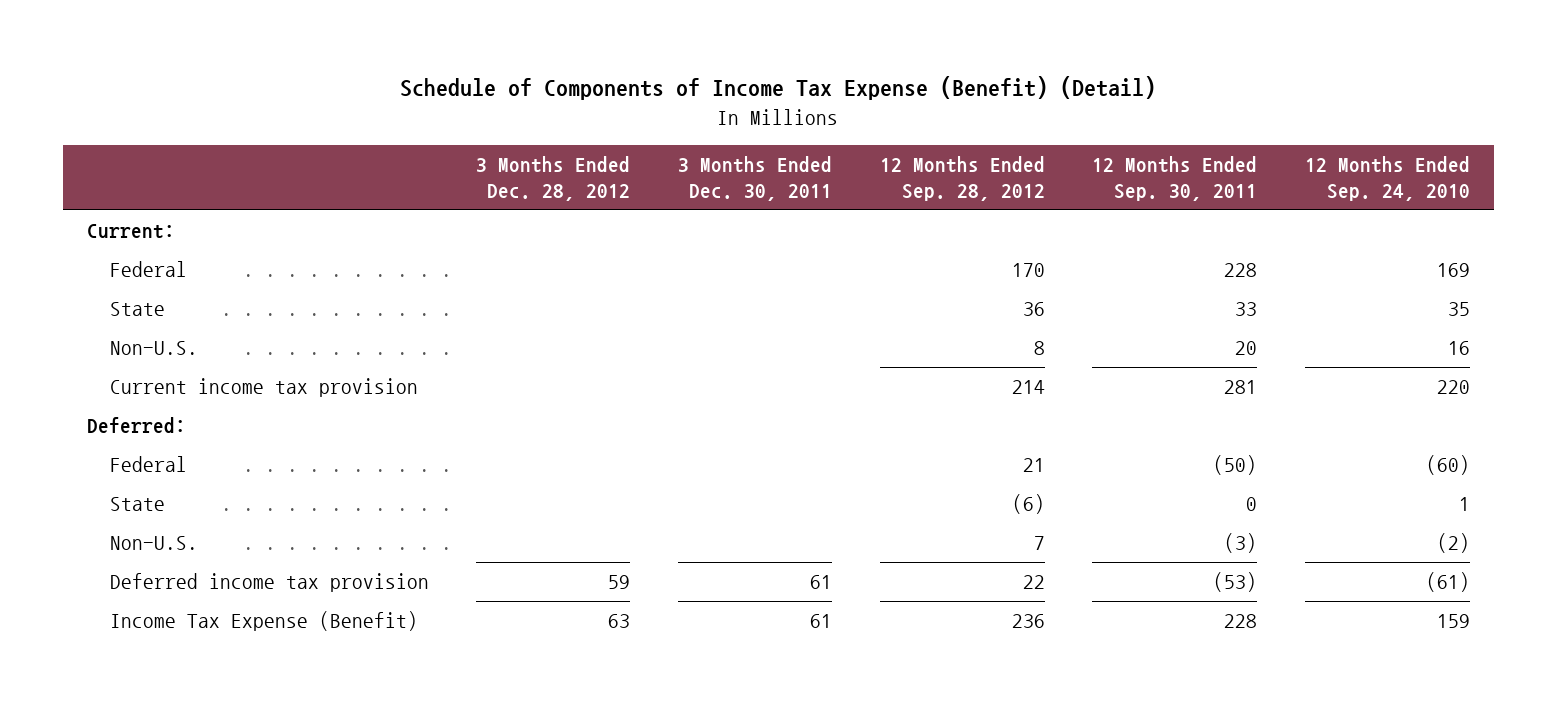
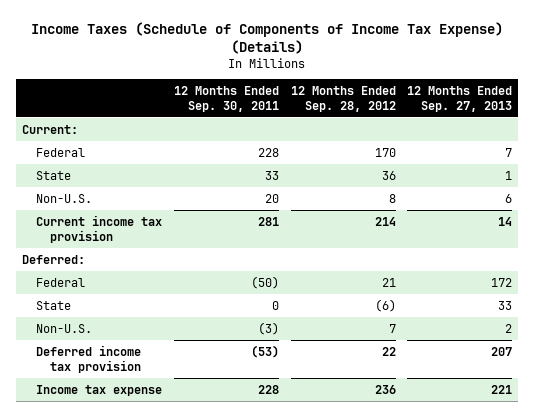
[400,76,1157,101] Schedule of Components of Income Tax Expense (Benefit) (Detail) -> [31,21,504,54] Income Taxes (Schedule of Components of Income Tax Expense) (Details)
[476,155,631,202] 3 Months Ended Dec. 28, 2012 -> none
[677,155,832,202] 3 Months Ended Dec. 30, 2011 -> none
[1304,155,1470,202] 12 Months Ended Sep. 24, 2010 -> none
none -> [407,85,513,112] 12 Months Ended Sep. 27, 2013
[109,611,418,632] Income Tax Expense (Benefit) -> [35,384,162,396] Income tax expense

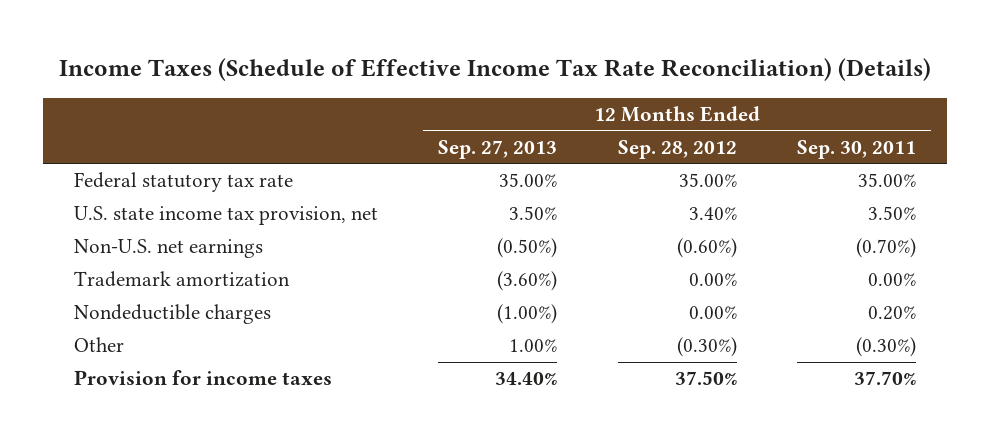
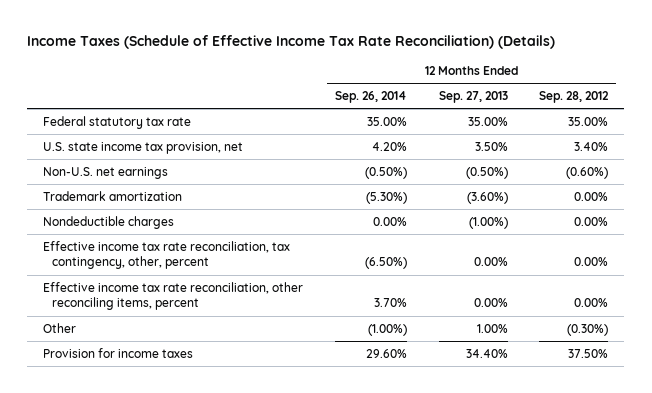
[797,139,917,159] Sep. 30, 2011 -> none
none -> [334,90,407,103] Sep. 26, 2014
none -> [43,240,291,270] Effective income tax rate reconciliation, tax contingency, other, percent
none -> [43,281,304,311] Effective income tax rate reconciliation, other reconciling items, percent

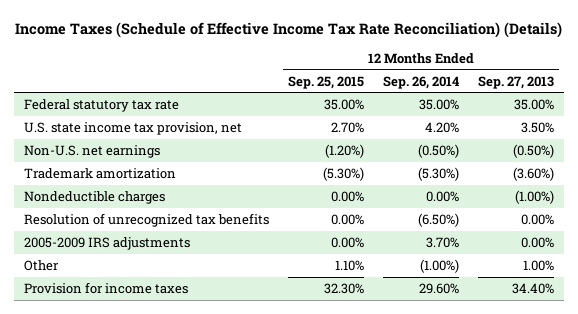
[539,90,610,103] Sep. 28, 2012 -> none
none -> [287,75,364,89] Sep. 25, 2015
[43,240,291,270] Effective income tax rate reconciliation, tax contingency, other, percent -> [23,213,269,228] Resolution of unrecognized tax benefits
[43,281,304,311] Effective income tax rate reconciliation, other reconciling items, percent -> [23,237,190,251] 2005-2009 IRS adjustments

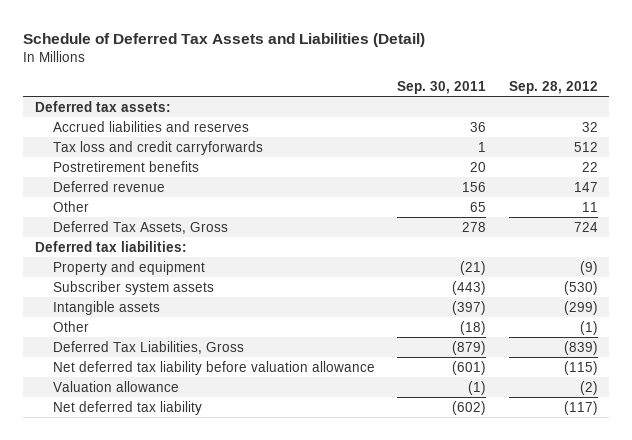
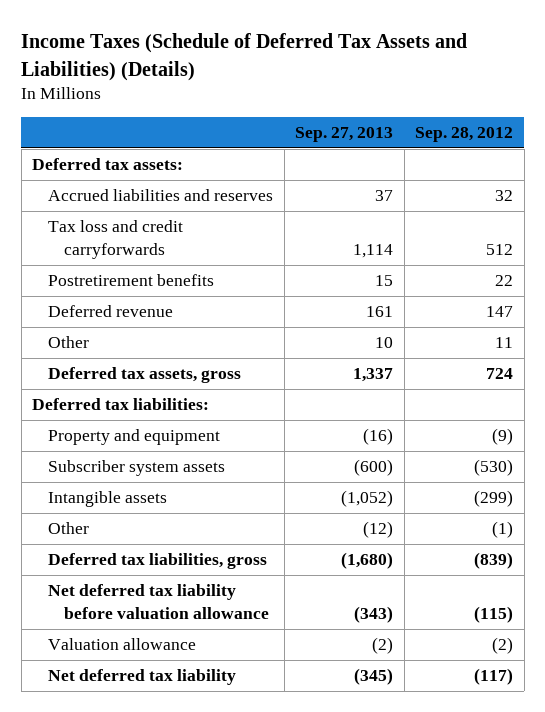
[23,33,426,48] Schedule of Deferred Tax Assets and Liabilities (Detail) -> [21,33,468,81] Income Taxes (Schedule of Deferred Tax Assets and Liabilities) (Details)
[397,80,487,94] Sep. 30, 2011 -> none
none -> [295,127,394,143] Sep. 27, 2013
[53,220,229,234] Deferred Tax Assets, Gross -> [48,367,242,384] Deferred tax assets, gross
[53,340,245,354] Deferred Tax Liabilities, Gross -> [48,553,268,570] Deferred tax liabilities, gross

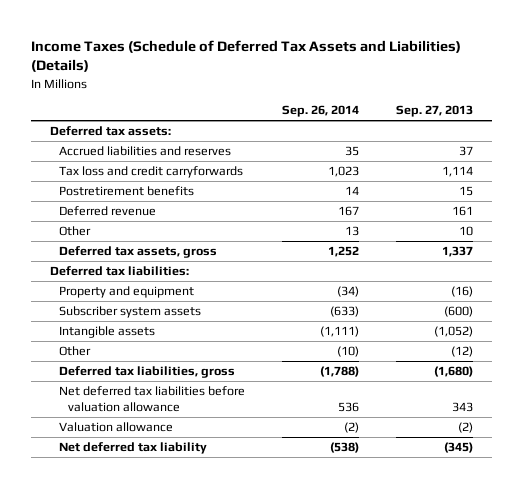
[415,127,514,143] Sep. 28, 2012 -> none
none -> [281,105,359,118] Sep. 26, 2014
[48,584,270,619] Net deferred tax liability before valuation allowance -> [58,386,245,413] Net deferred tax liabilities before valuation allowance
[354,605,394,623] (343) -> [451,402,473,413] 343

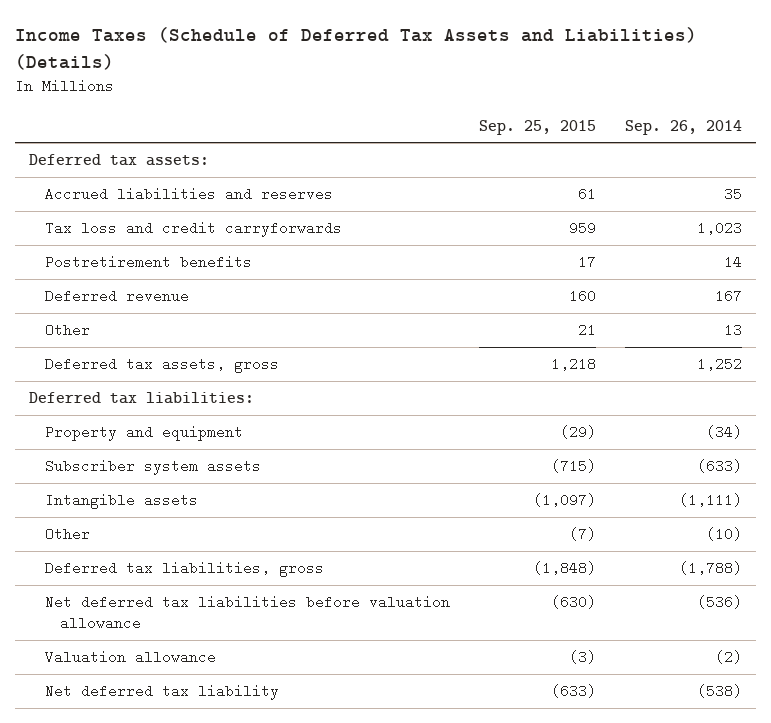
[395,105,473,118] Sep. 27, 2013 -> none
none -> [478,119,596,135] Sep. 25, 2015
[337,402,359,413] 536 -> [696,595,742,610] (536)

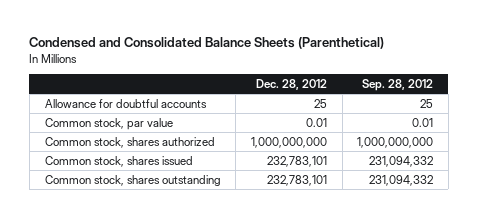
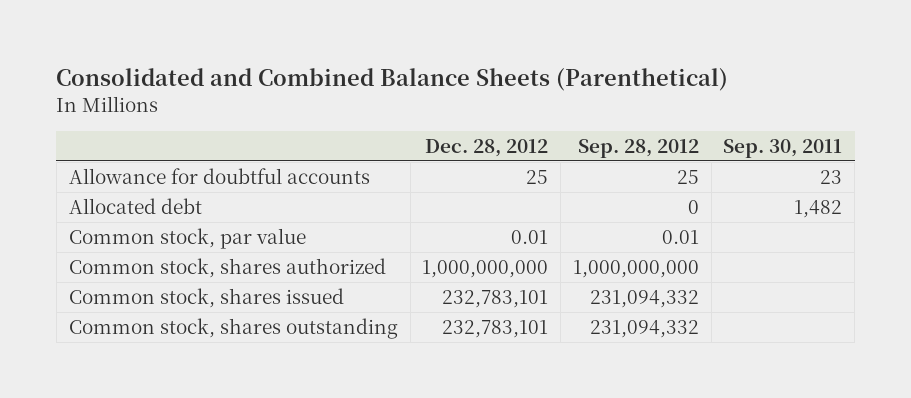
[29,37,385,50] Condensed and Consolidated Balance Sheets (Parenthetical) -> [56,68,729,92] Consolidated and Combined Balance Sheets (Parenthetical)
none -> [723,139,843,159] Sep. 30, 2011
none -> [68,197,202,214] Allocated debt

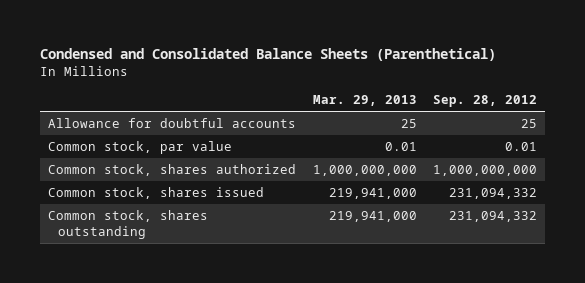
[56,68,729,92] Consolidated and Combined Balance Sheets (Parenthetical) -> [40,48,497,62] Condensed and Consolidated Balance Sheets (Parenthetical)
[425,139,549,158] Dec. 28, 2012 -> none
[723,139,843,159] Sep. 30, 2011 -> none
none -> [312,95,417,107] Mar. 29, 2013
[68,197,202,214] Allocated debt -> none

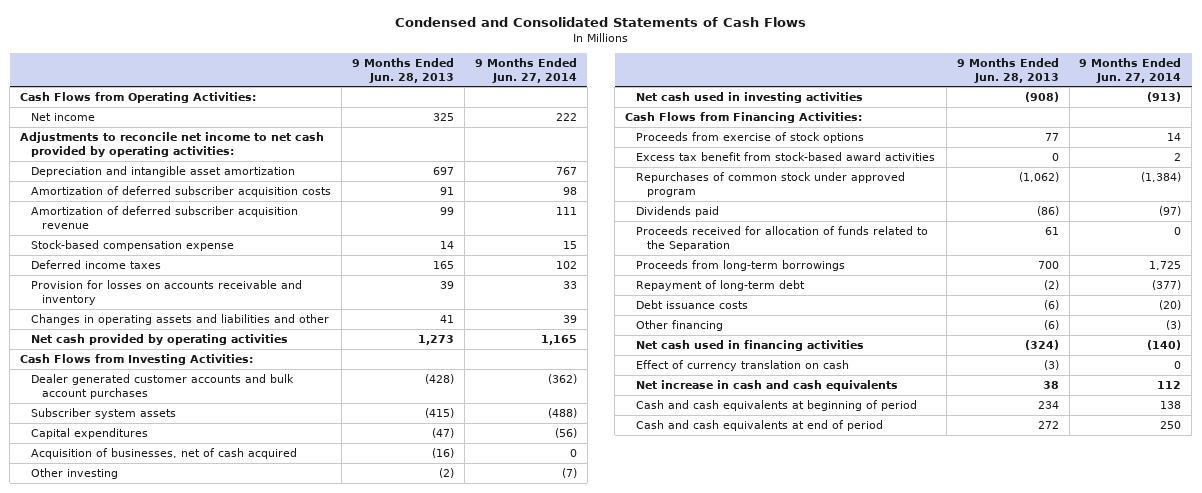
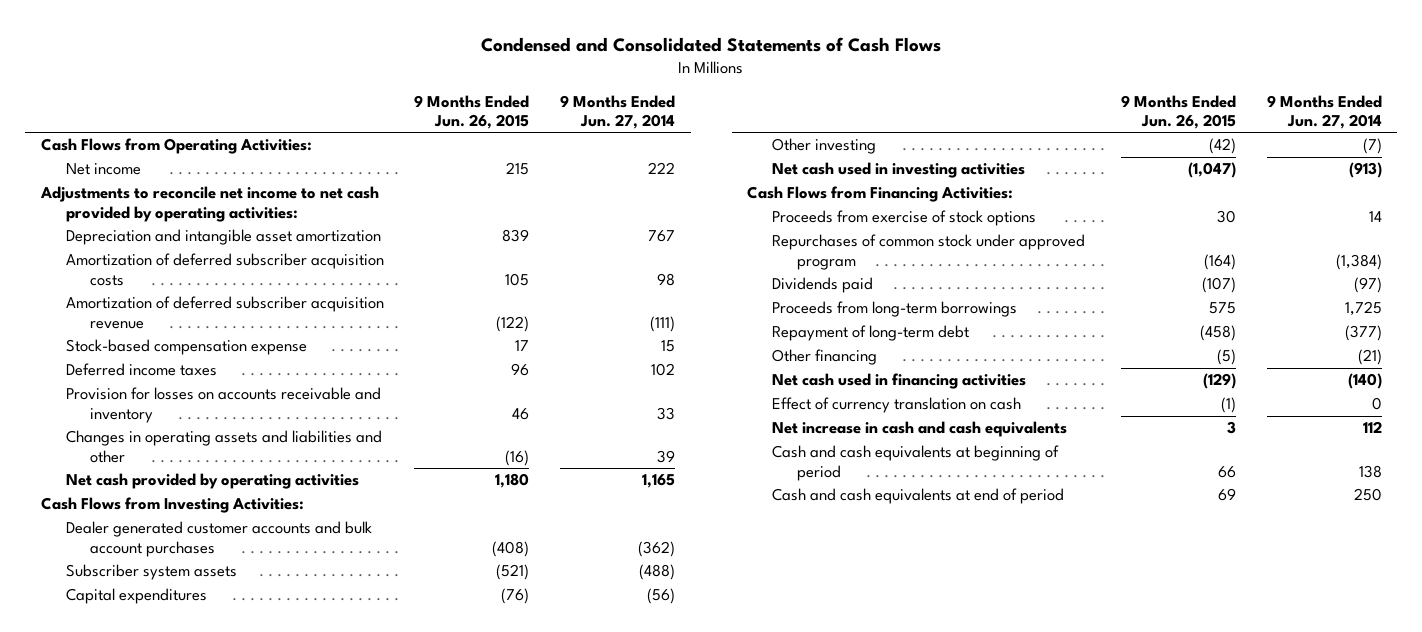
[351,57,454,83] 9 Months Ended Jun. 28, 2013 -> none
none -> [414,94,530,129] 9 Months Ended Jun. 26, 2015
[555,206,577,215] 111 -> [650,315,676,332] (111)
[31,447,298,459] Acquisition of businesses, net of cash acquired -> none
[635,151,935,161] Excess tax benefit from stock-based award activities -> none
[635,225,928,251] Proceeds received for allocation of funds related to the Separation -> none
[635,299,748,309] Debt issuance costs -> none
[1166,319,1182,330] (3) -> [1357,349,1382,366] (21)

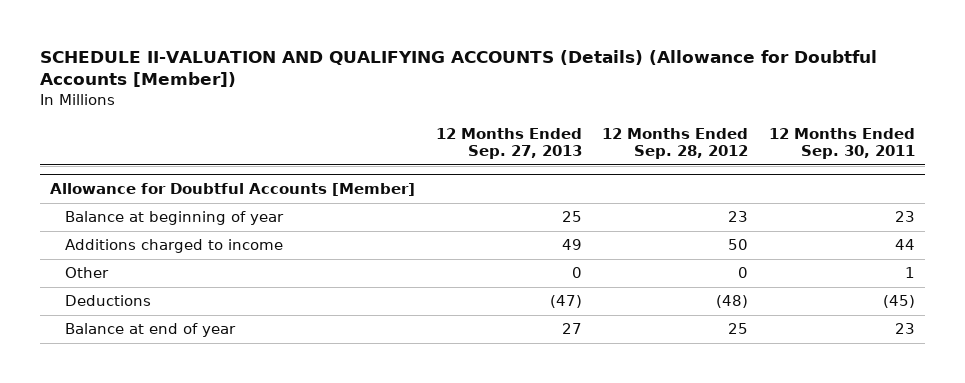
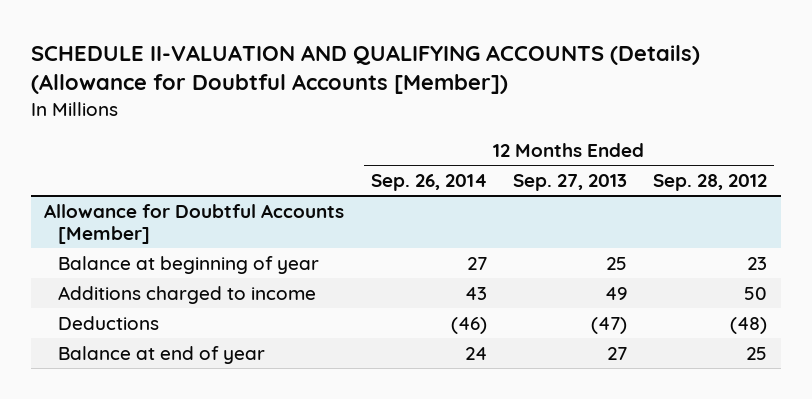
[768,128,915,160] 12 Months Ended Sep. 30, 2011 -> none
none -> [370,174,487,192] Sep. 26, 2014
[65,267,110,279] Other -> none

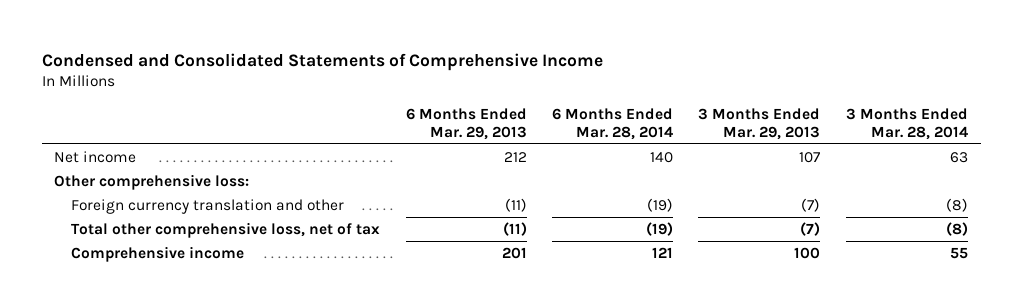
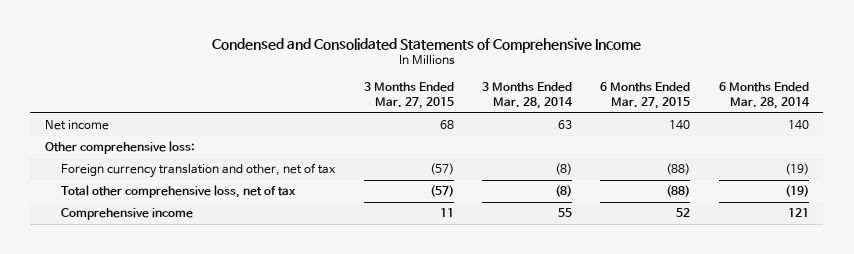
[405,107,527,140] 6 Months Ended Mar. 29, 2013 -> none
[698,107,821,140] 3 Months Ended Mar. 29, 2013 -> none
none -> [363,82,454,110] 3 Months Ended Mar. 27, 2015
none -> [600,82,691,110] 6 Months Ended Mar. 27, 2015
[71,198,345,214] Foreign currency translation and other -> [61,162,337,178] Foreign currency translation and other, net of tax

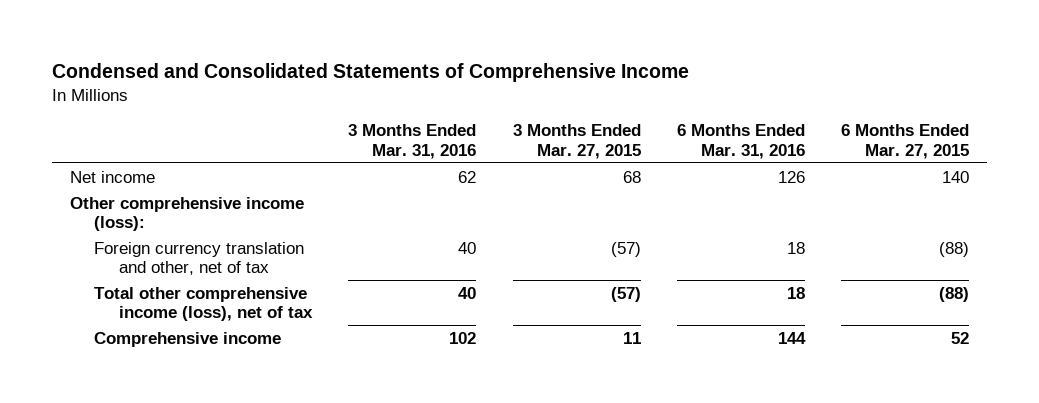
[482,82,574,110] 3 Months Ended Mar. 28, 2014 -> none
[718,82,810,110] 6 Months Ended Mar. 28, 2014 -> none
none -> [348,124,477,159] 3 Months Ended Mar. 31, 2016
none -> [676,124,805,159] 6 Months Ended Mar. 31, 2016
[44,140,195,154] Other comprehensive loss: -> [69,196,304,232] Other comprehensive income (loss):
[61,184,297,198] Total other comprehensive loss, net of tax -> [94,286,314,322] Total other comprehensive income (loss), net of tax

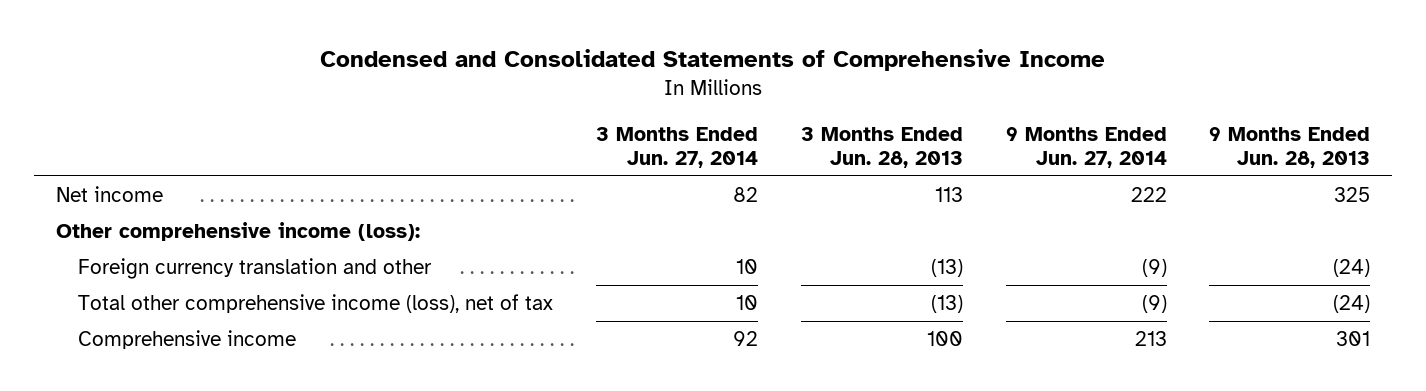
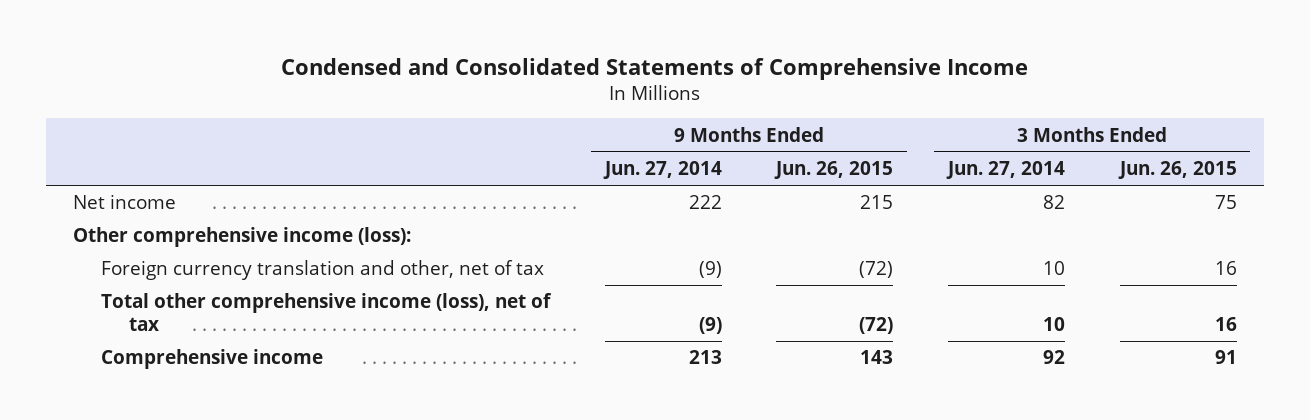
[800,126,963,169] 3 Months Ended Jun. 28, 2013 -> none
[1209,126,1371,169] 9 Months Ended Jun. 28, 2013 -> none
none -> [774,161,894,180] Jun. 26, 2015
none -> [1117,161,1237,180] Jun. 26, 2015
[77,257,432,279] Foreign currency translation and other -> [101,260,545,281] Foreign currency translation and other, net of tax

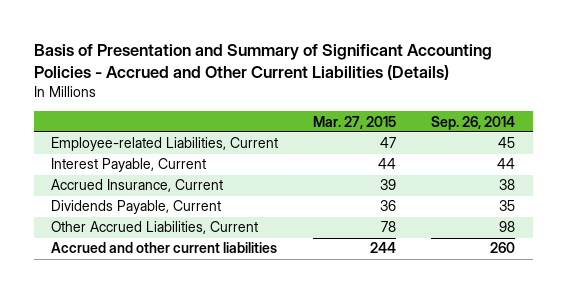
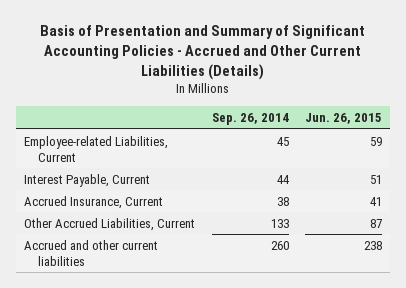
[313,115,397,129] Mar. 27, 2015 -> none
none -> [304,113,382,125] Jun. 26, 2015
[51,200,222,215] Dividends Payable, Current -> none
[499,221,516,233] 98 -> [270,218,289,228] 133

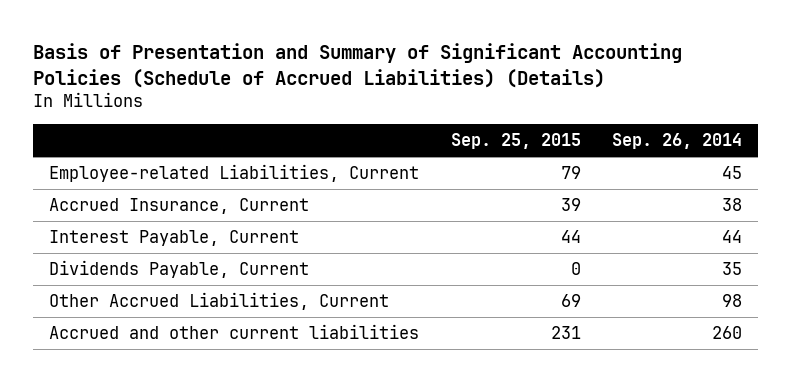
[40,25,366,81] Basis of Presentation and Summary of Significant Accounting Policies - Accrued and Other Current Liabilities (Details) -> [32,42,682,88] Basis of Presentation and Summary of Significant Accounting Policies (Schedule of Accrued Liabilities) (Details)
[304,113,382,125] Jun. 26, 2015 -> none
none -> [450,133,581,150] Sep. 25, 2015
[24,173,151,187] Interest Payable, Current -> [48,230,299,247] Interest Payable, Current
none -> [48,260,309,279] Dividends Payable, Current
[270,218,289,228] 133 -> [722,294,743,308] 98

